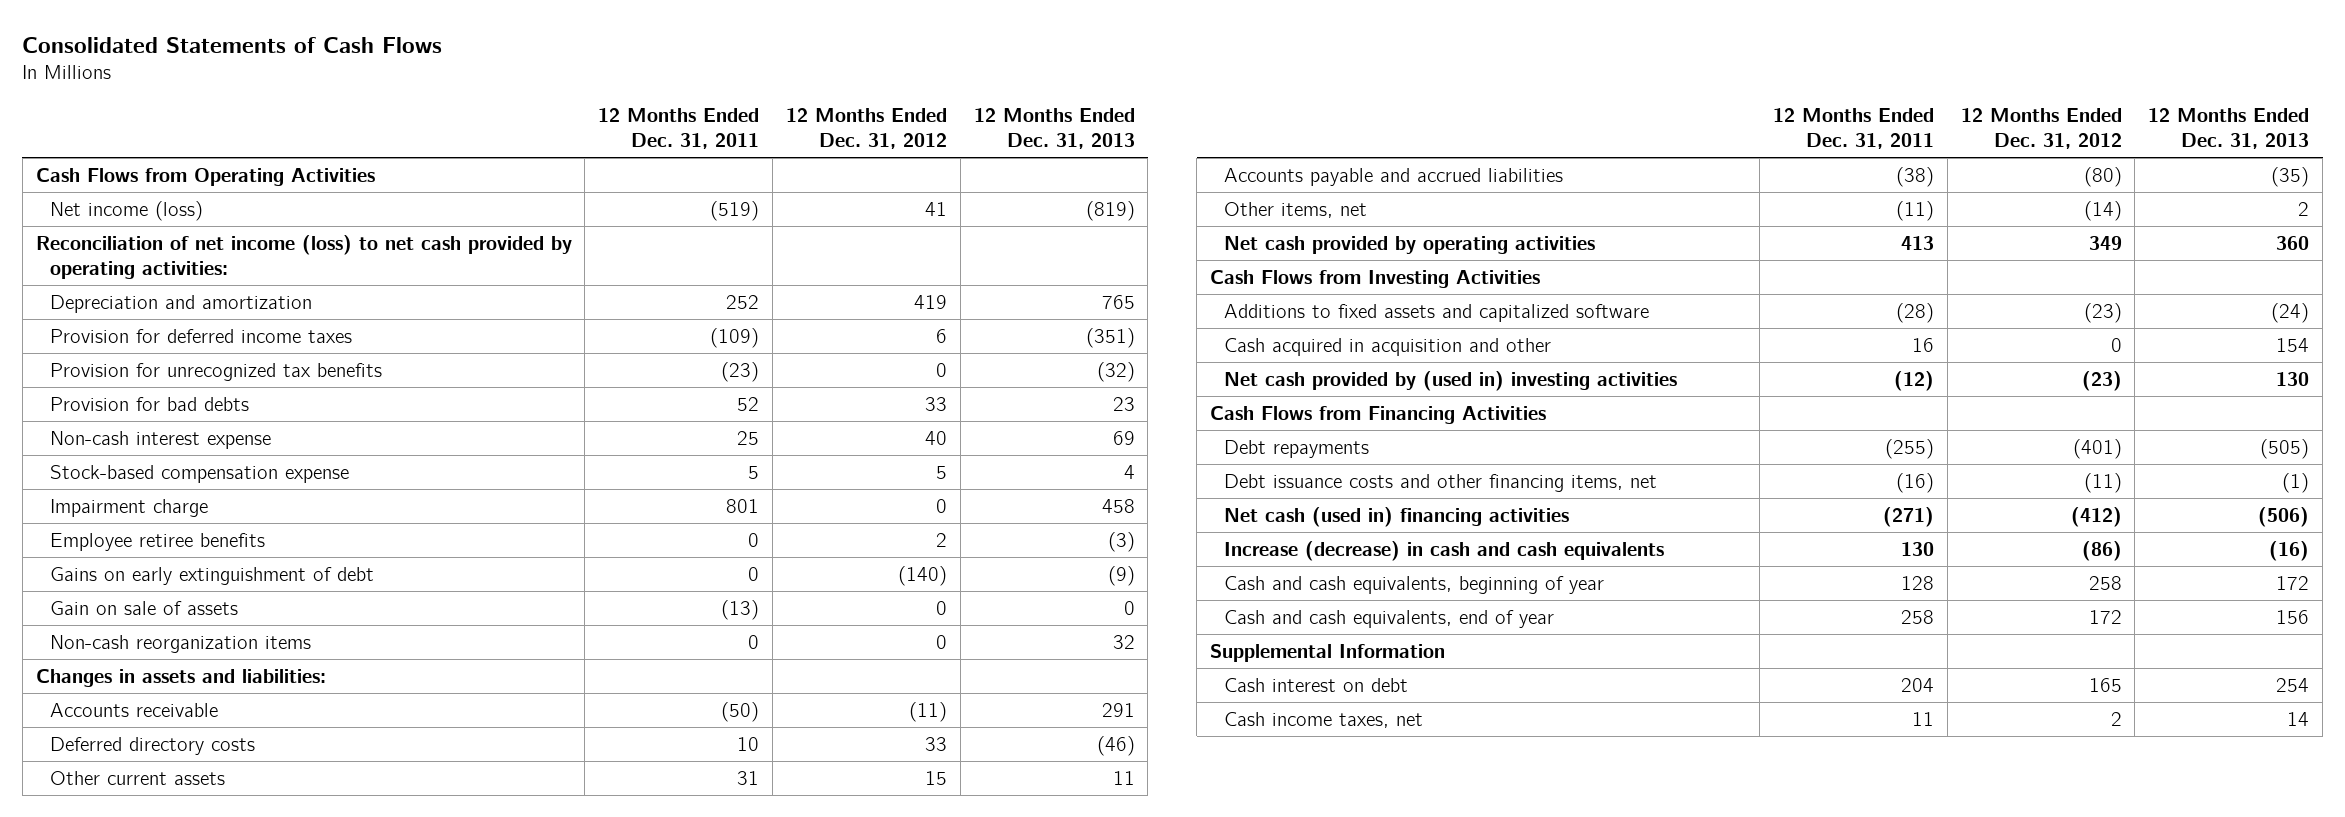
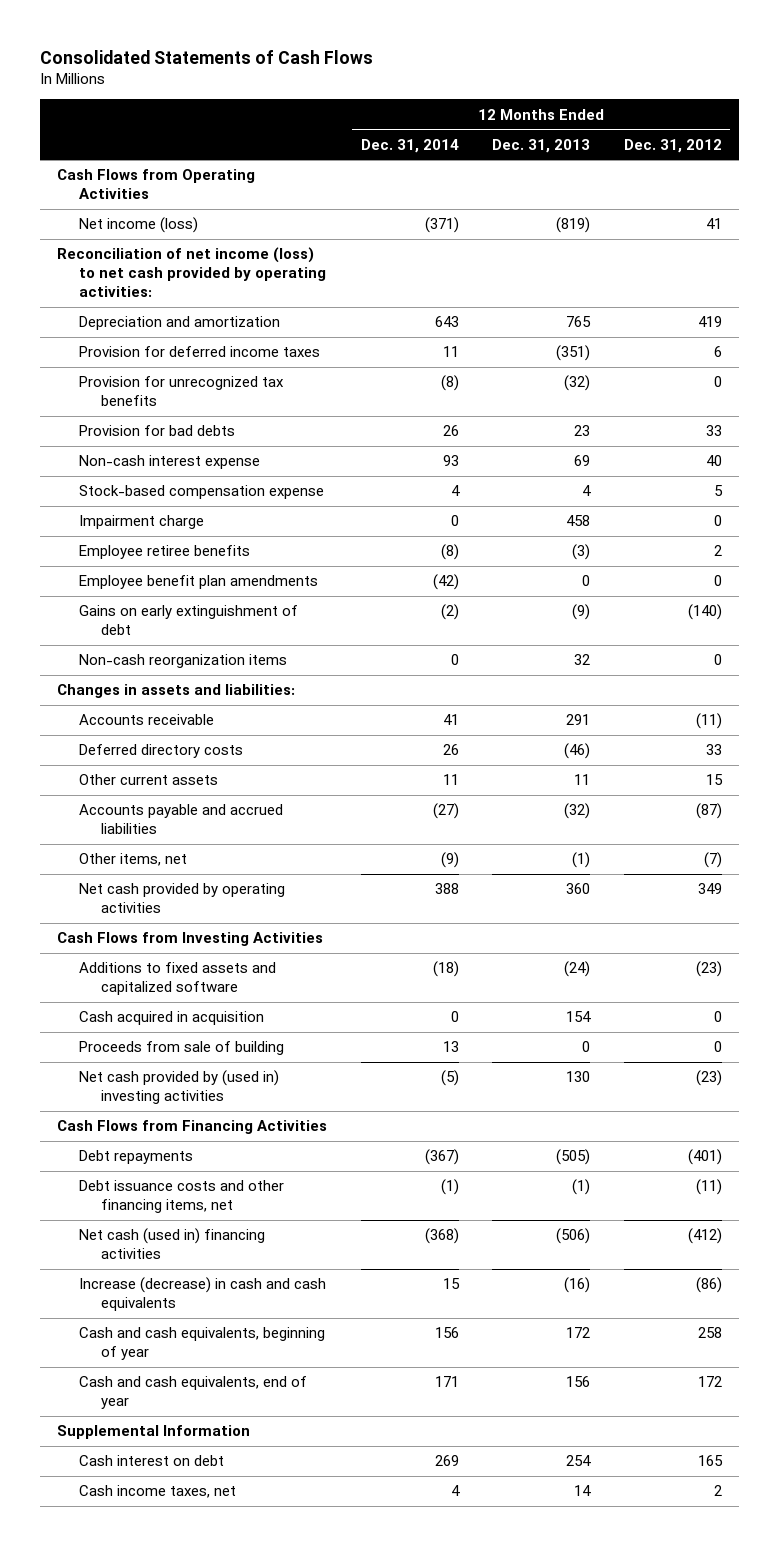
[598,108,760,150] 12 Months Ended Dec. 31, 2011 -> none
none -> [360,138,459,153] Dec. 31, 2014
none -> [78,575,318,590] Employee benefit plan amendments
[49,600,238,615] Gain on sale of assets -> none
[2083,166,2122,187] (80) -> [695,803,722,820] (87)
[2271,166,2310,187] (35) -> [564,803,591,820] (32)
[2083,200,2122,221] (14) -> [703,852,722,869] (7)
[2298,201,2310,216] 2 -> [572,852,591,869] (1)
[1224,337,1552,356] Cash acquired in acquisition and other -> [78,1011,264,1026] Cash acquired in acquisition
none -> [78,1041,284,1056] Proceeds from sale of building

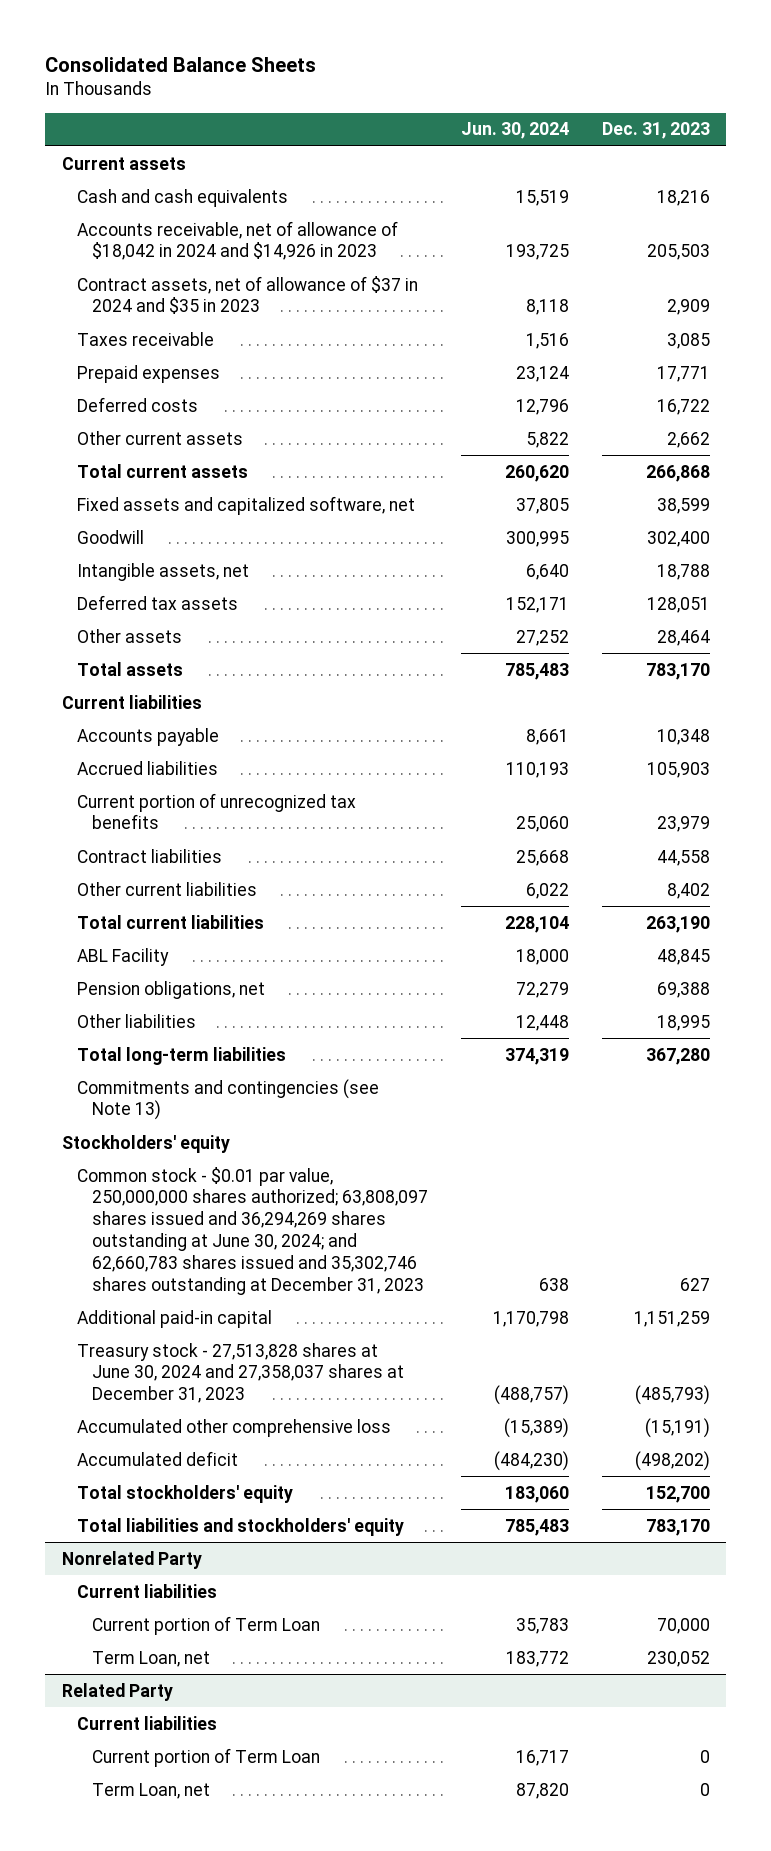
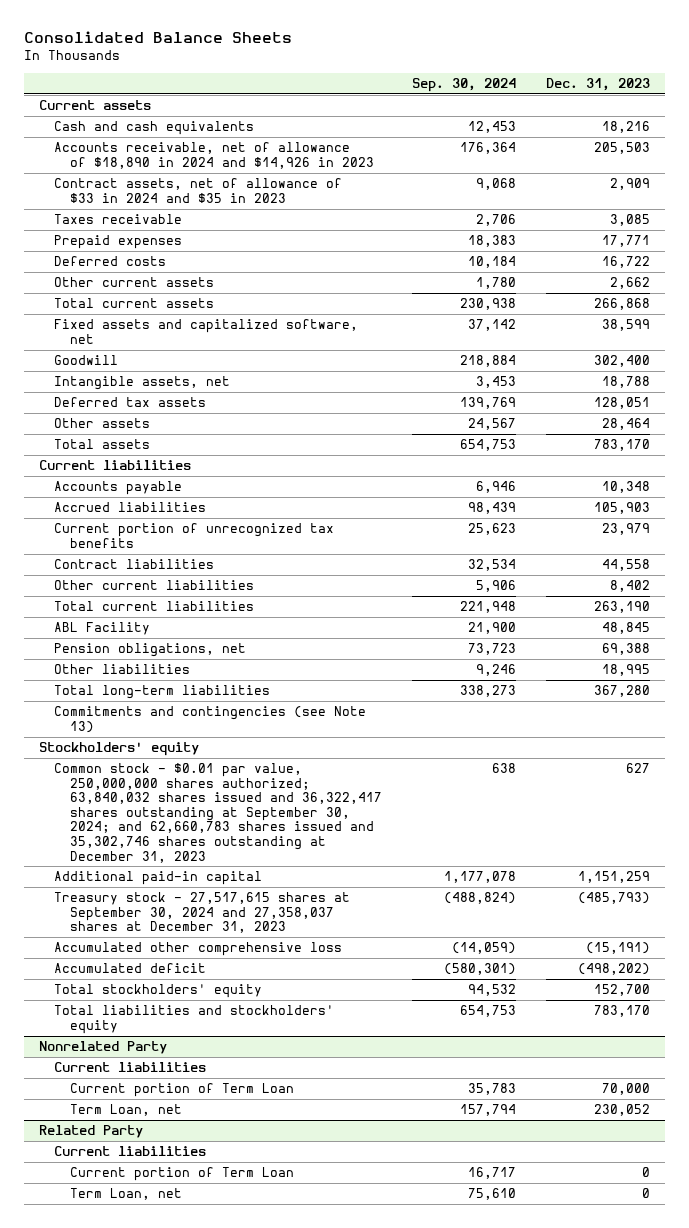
[460,122,569,140] Jun. 30, 2024 -> none
none -> [411,78,516,93] Sep. 30, 2024
[76,220,398,261] Accounts receivable, net of allowance of $18,042 in 2024 and $14,926 in 2023 -> [54,142,374,169] Accounts receivable, net of allowance of $18,890 in 2024 and $14,926 in 2023
[76,275,418,315] Contract assets, net of allowance of $37 in 2024 and $35 in 2023 -> [54,178,343,203] Contract assets, net of allowance of $33 in 2024 and $35 in 2023
[76,1166,428,1295] Common stock - $0.01 par value, 250,000,000 shares authorized; 63,808,097 shares issued and 36,294,269 shares outstanding at June 30, 2024; and 62,660,783 shares issued and 35,302,746 shares outstanding at December 31, 2023 -> [54,763,382,863] Common stock - $0.01 par value, 250,000,000 shares authorized; 63,840,032 shares issued and 36,322,417 shares outstanding at September 30, 2024; and 62,660,783 shares issued and 35,302,746 shares outstanding at December 31, 2023
[76,1342,404,1404] Treasury stock - 27,513,828 shares at June 30, 2024 and 27,358,037 shares at December 31, 2023 -> [54,892,351,934] Treasury stock - 27,517,615 shares at September 30, 2024 and 27,358,037 shares at December 31, 2023

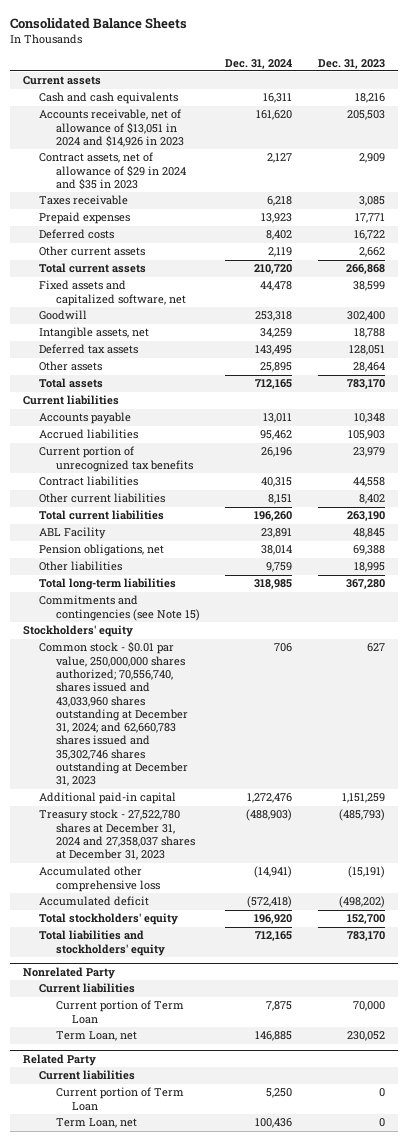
[411,78,516,93] Sep. 30, 2024 -> none
none -> [225,58,293,69] Dec. 31, 2024
[54,142,374,169] Accounts receivable, net of allowance of $18,890 in 2024 and $14,926 in 2023 -> [39,109,184,147] Accounts receivable, net of allowance of $13,051 in 2024 and $14,926 in 2023
[54,178,343,203] Contract assets, net of allowance of $33 in 2024 and $35 in 2023 -> [39,152,186,190] Contract assets, net of allowance of $29 in 2024 and $35 in 2023
[54,706,367,733] Commitments and contingencies (see Note 13) -> [39,595,200,621] Commitments and contingencies (see Note 15)
[54,763,382,863] Common stock - $0.01 par value, 250,000,000 shares authorized; 63,840,032 shares issued and 36,322,417 shares outstanding at September 30, 2024; and 62,660,783 shares issued and 35,302,746 shares outstanding at December 31, 2023 -> [39,641,188,787] Common stock - $0.01 par value, 250,000,000 shares authorized; 70,556,740, shares issued and 43,033,960 shares outstanding at December 31, 2024; and 62,660,783 shares issued and 35,302,746 shares outstanding at December 31, 2023
[54,892,351,934] Treasury stock - 27,517,615 shares at September 30, 2024 and 27,358,037 shares at December 31, 2023 -> [39,809,195,861] Treasury stock - 27,522,780 shares at December 31, 2024 and 27,358,037 shares at December 31, 2023

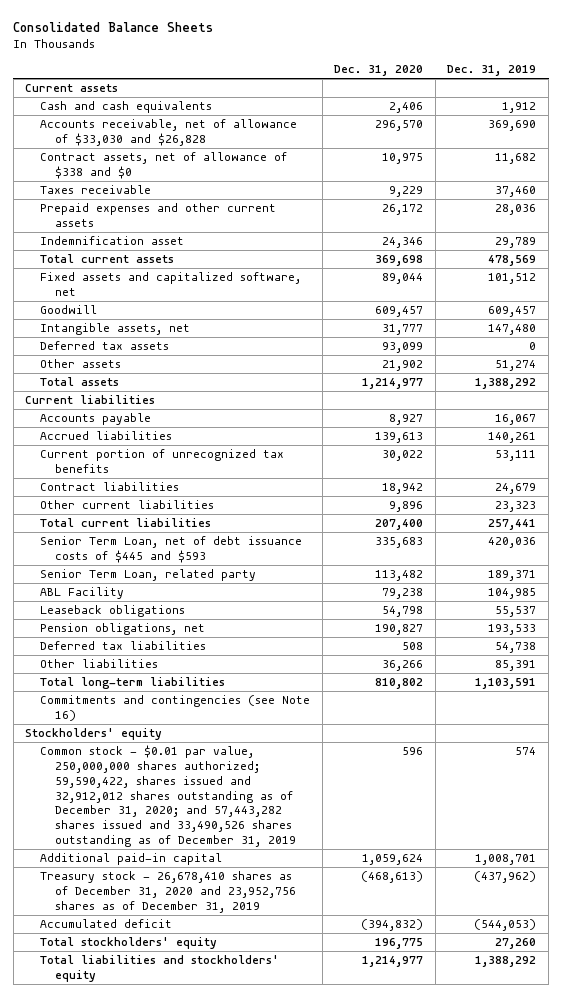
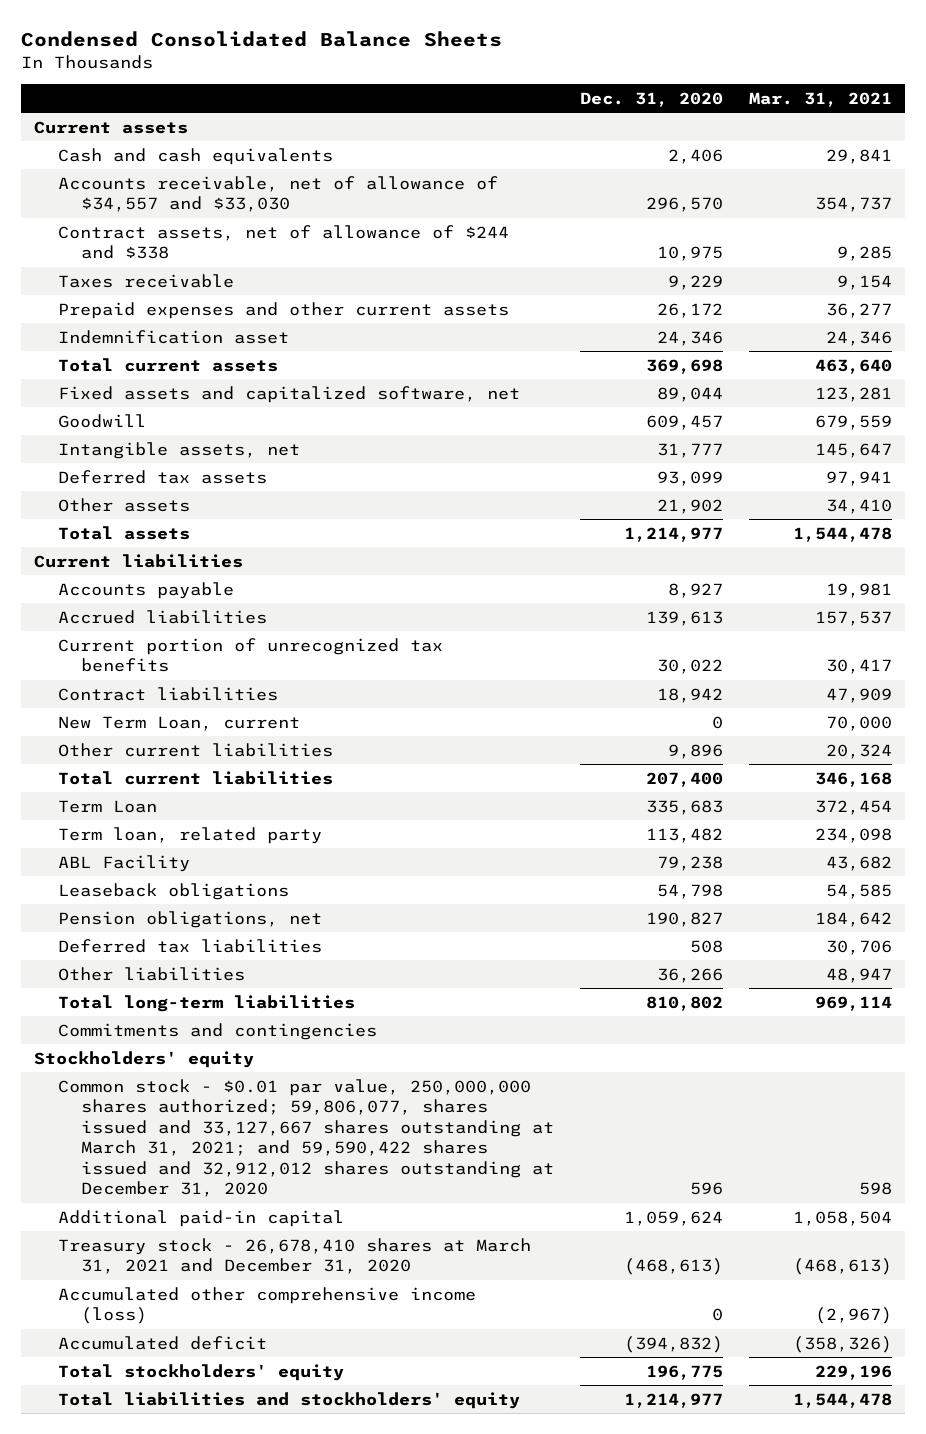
[13,21,214,32] Consolidated Balance Sheets -> [20,30,502,47] Condensed Consolidated Balance Sheets
[447,65,537,77] Dec. 31, 2019 -> none
none -> [749,91,893,107] Mar. 31, 2021
[40,119,298,147] Accounts receivable, net of allowance of $33,030 and $26,828 -> [57,175,498,213] Accounts receivable, net of allowance of $34,557 and $33,030
[40,152,288,180] Contract assets, net of allowance of $338 and $0 -> [57,224,509,260] Contract assets, net of allowance of $244 and $338
none -> [57,715,300,731] New Term Loan, current
[40,536,303,564] Senior Term Loan, net of debt issuance costs of $445 and $593 -> [57,799,157,813] Term Loan
[40,569,257,582] Senior Term Loan, related party -> [57,826,322,844] Term loan, related party
[40,695,311,722] Commitments and contingencies (see Note 16) -> [57,1022,377,1040] Commitments and contingencies
[40,745,296,847] Common stock - $0.01 par value, 250,000,000 shares authorized; 59,590,422, shares issued and 32,912,012 shares outstanding as of December 31, 2020; and 57,443,282 shares issued and 33,490,526 shares outstanding as of December 31, 2019 -> [57,1078,555,1198] Common stock - $0.01 par value, 250,000,000 shares authorized; 59,806,077, shares issued and 33,127,667 shares outstanding at March 31, 2021; and 59,590,422 shares issued and 32,912,012 shares outstanding at December 31, 2020
[40,871,296,913] Treasury stock - 26,678,410 shares as of December 31, 2020 and 23,952,756 shares as of December 31, 2019 -> [57,1237,531,1275] Treasury stock - 26,678,410 shares at March 31, 2021 and December 31, 2020
none -> [57,1286,476,1325] Accumulated other comprehensive income (loss)

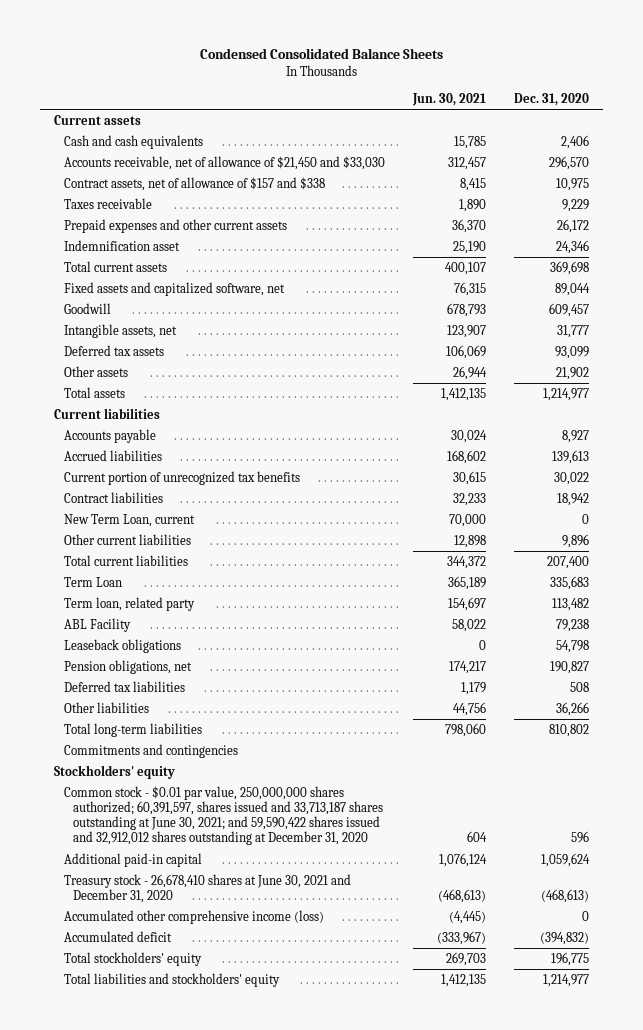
[749,91,893,107] Mar. 31, 2021 -> none
none -> [411,93,486,107] Jun. 30, 2021
[57,175,498,213] Accounts receivable, net of allowance of $34,557 and $33,030 -> [63,155,385,170] Accounts receivable, net of allowance of $21,450 and $33,030
[57,224,509,260] Contract assets, net of allowance of $244 and $338 -> [63,176,325,191] Contract assets, net of allowance of $157 and $338
[57,1078,555,1198] Common stock - $0.01 par value, 250,000,000 shares authorized; 59,806,077, shares issued and 33,127,667 shares outstanding at March 31, 2021; and 59,590,422 shares issued and 32,912,012 shares outstanding at December 31, 2020 -> [63,785,384,846] Common stock - $0.01 par value, 250,000,000 shares authorized; 60,391,597, shares issued and 33,713,187 shares outstanding at June 30, 2021; and 59,590,422 shares issued and 32,912,012 shares outstanding at December 31, 2020
[57,1237,531,1275] Treasury stock - 26,678,410 shares at March 31, 2021 and December 31, 2020 -> [63,873,351,903] Treasury stock - 26,678,410 shares at June 30, 2021 and December 31, 2020

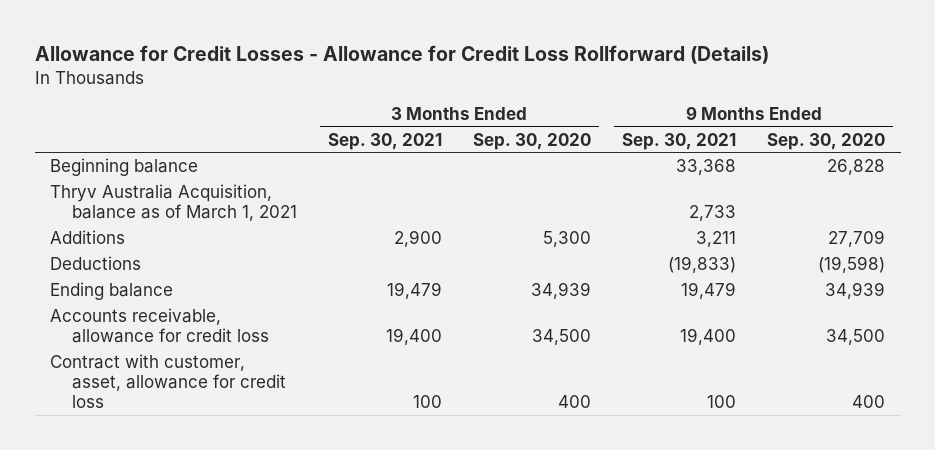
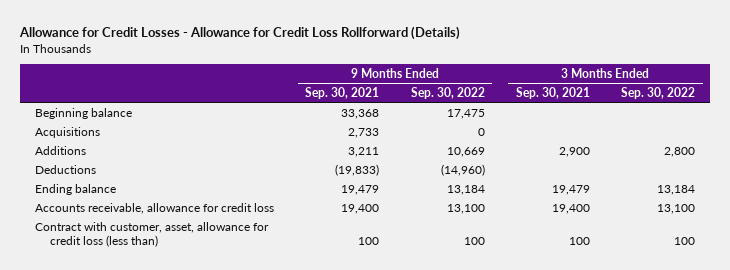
[472,132,591,150] Sep. 30, 2020 -> none
[767,132,886,150] Sep. 30, 2020 -> none
none -> [410,86,485,99] Sep. 30, 2022
none -> [620,86,695,99] Sep. 30, 2022
[50,184,297,222] Thryv Australia Acquisition, balance as of March 1, 2021 -> [35,126,101,138] Acquisitions
[50,354,286,409] Contract with customer, asset, allowance for credit loss -> [35,221,270,247] Contract with customer, asset, allowance for credit loss (less than)

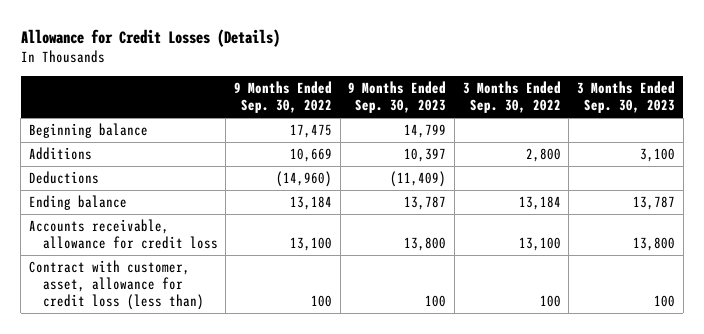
[18,26,460,41] Allowance for Credit Losses - Allowance for Credit Loss Rollforward (Details) -> [20,28,280,47] Allowance for Credit Losses (Details)
[305,86,380,99] Sep. 30, 2021 -> none
[515,86,590,99] Sep. 30, 2021 -> none
none -> [348,81,447,114] 9 Months Ended Sep. 30, 2023
none -> [576,81,675,114] 3 Months Ended Sep. 30, 2023
[35,126,101,138] Acquisitions -> none

